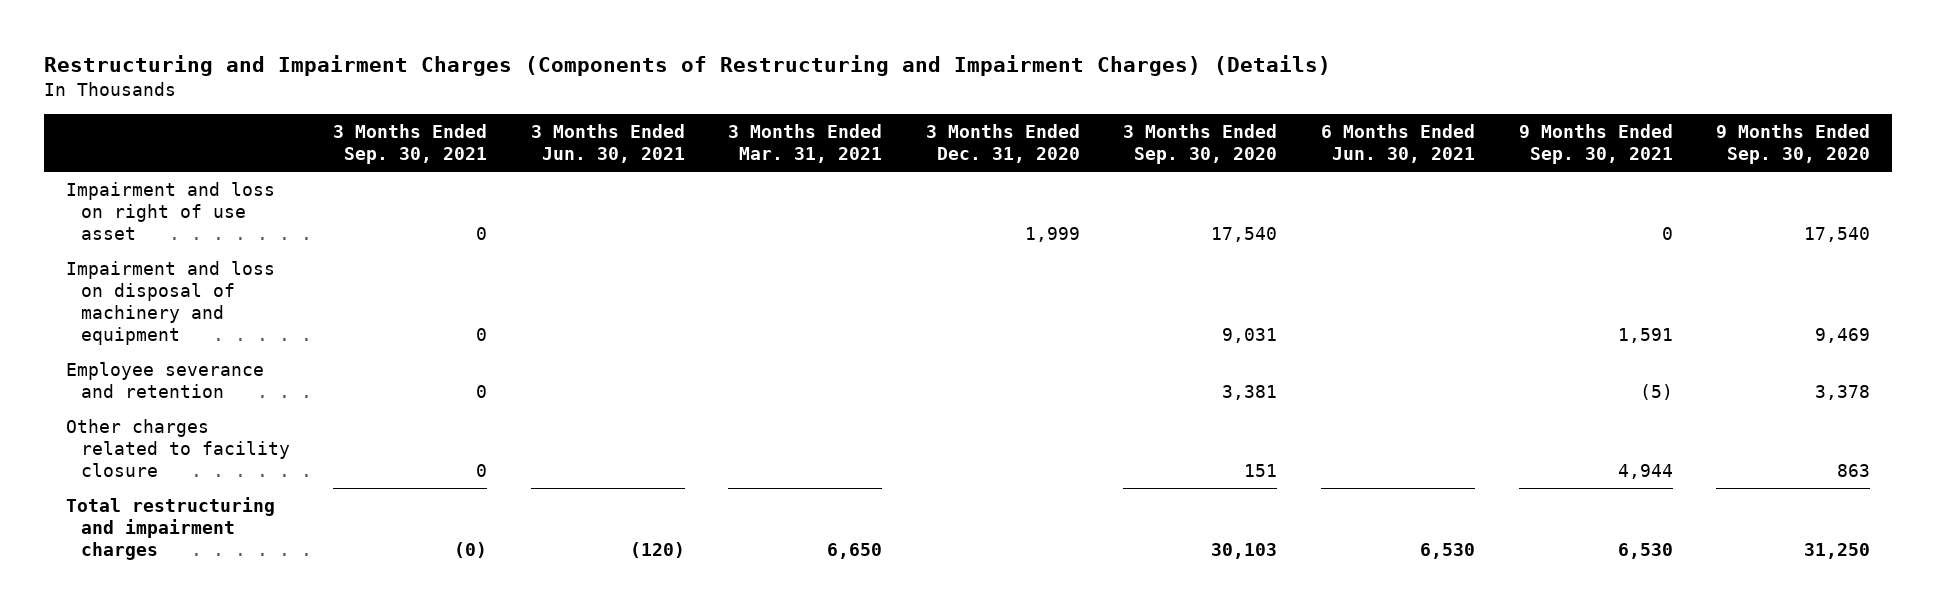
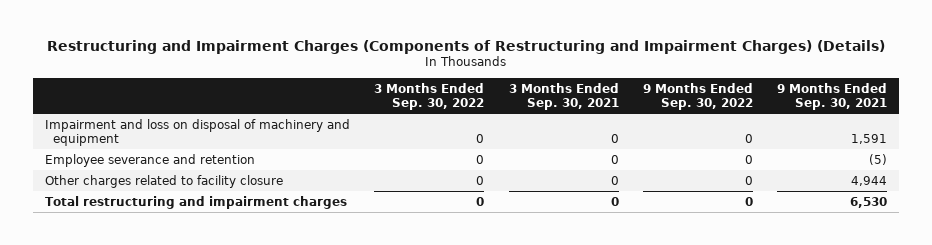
[530,124,685,164] 3 Months Ended Jun. 30, 2021 -> none
[728,124,883,164] 3 Months Ended Mar. 31, 2021 -> none
[925,124,1080,164] 3 Months Ended Dec. 31, 2020 -> none
[1123,124,1278,165] 3 Months Ended Sep. 30, 2020 -> none
[1320,124,1475,164] 6 Months Ended Jun. 30, 2021 -> none
[1716,124,1871,165] 9 Months Ended Sep. 30, 2020 -> none
none -> [374,82,485,111] 3 Months Ended Sep. 30, 2022
none -> [642,82,753,111] 9 Months Ended Sep. 30, 2022
[66,182,276,241] Impairment and loss on right of use asset -> none
[454,542,488,559] (0) -> [610,196,619,206] 0

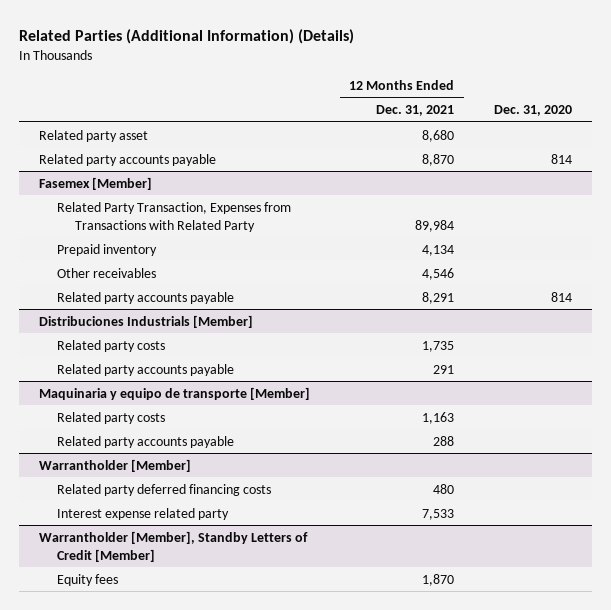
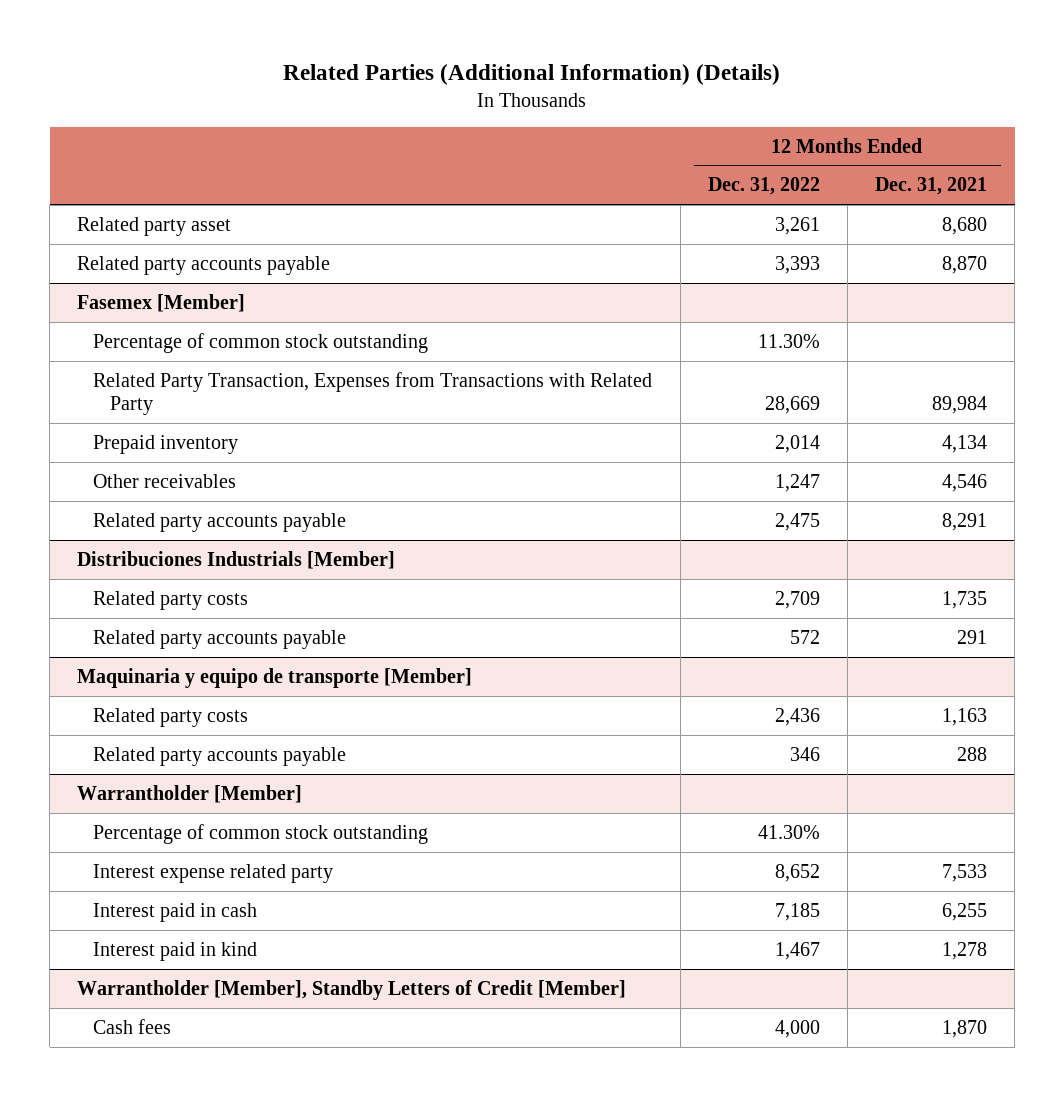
[494,105,573,117] Dec. 31, 2020 -> none
none -> [707,177,820,196] Dec. 31, 2022
none -> [93,332,429,353] Percentage of common stock outstanding
[56,483,271,496] Related party deferred financing costs -> none
none -> [93,823,429,844] Percentage of common stock outstanding
none -> [93,902,258,922] Interest paid in cash
none -> [93,941,258,961] Interest paid in kind
[56,573,118,586] Equity fees -> [93,1018,172,1034] Cash fees

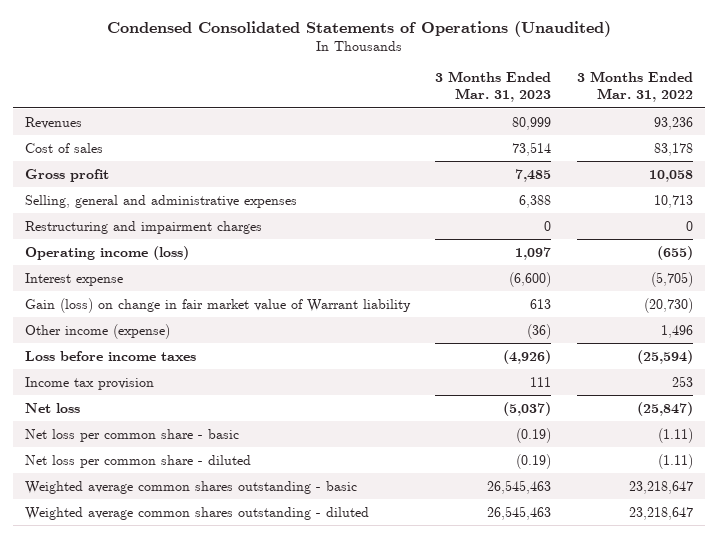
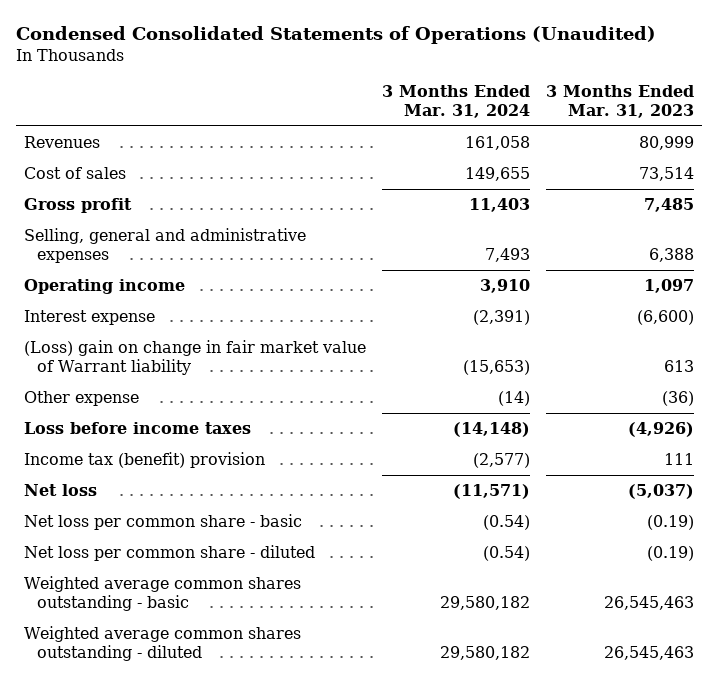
[576,71,693,102] 3 Months Ended Mar. 31, 2022 -> none
none -> [381,84,530,118] 3 Months Ended Mar. 31, 2024
[25,220,263,234] Restructuring and impairment charges -> none
[25,245,190,260] Operating income (loss) -> [23,278,185,294] Operating income
[25,297,412,313] Gain (loss) on change in fair market value of Warrant liability -> [23,339,366,375] (Loss) gain on change in fair market value of Warrant liability
[25,323,171,339] Other income (expense) -> [23,390,139,406] Other expense
[25,376,155,390] Income tax provision -> [23,451,265,468] Income tax (benefit) provision

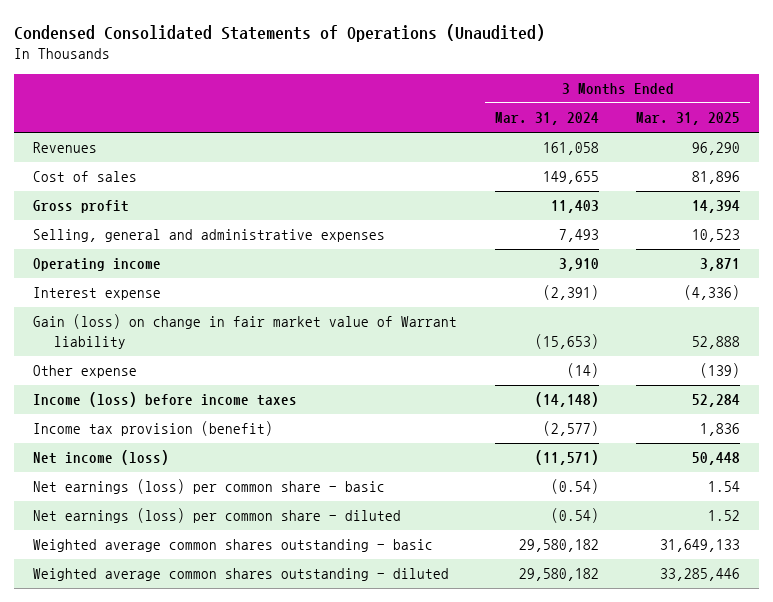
[545,84,694,118] 3 Months Ended Mar. 31, 2023 -> none
none -> [636,112,741,126] Mar. 31, 2025
[23,339,366,375] (Loss) gain on change in fair market value of Warrant liability -> [33,314,458,350] Gain (loss) on change in fair market value of Warrant liability
[23,421,251,434] Loss before income taxes -> [33,392,298,408] Income (loss) before income taxes
[23,451,265,468] Income tax (benefit) provision -> [33,421,274,437] Income tax provision (benefit)
[23,483,97,496] Net loss -> [33,450,170,466] Net income (loss)
[23,513,302,530] Net loss per common share - basic -> [33,479,386,495] Net earnings (loss) per common share - basic
[23,544,315,561] Net loss per common share - diluted -> [33,508,402,524] Net earnings (loss) per common share - diluted

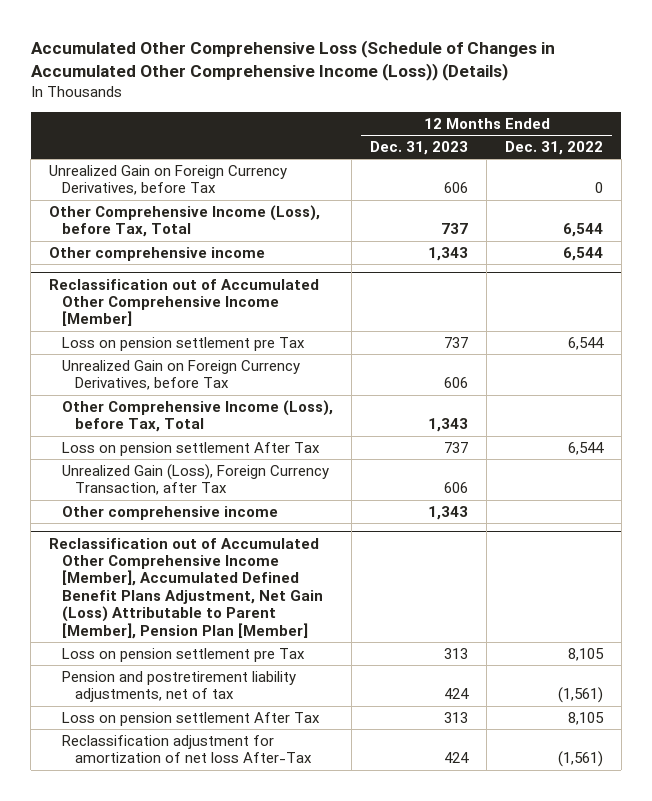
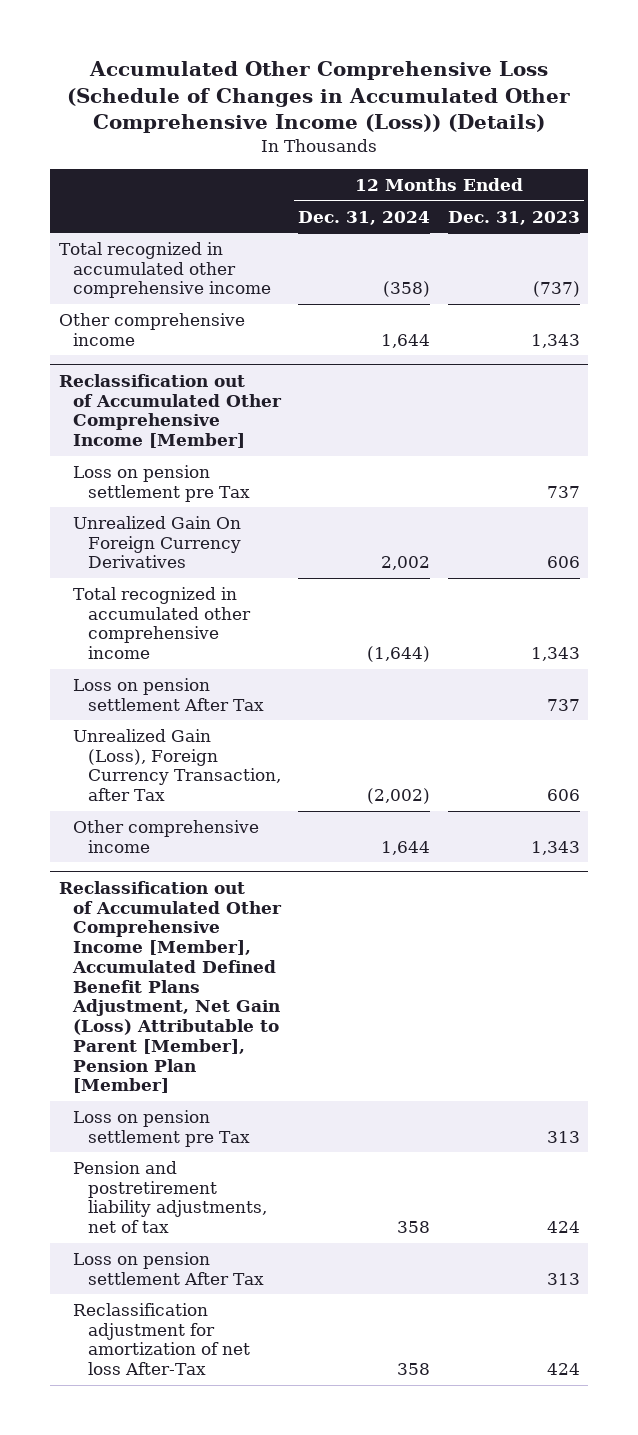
[504,141,603,156] Dec. 31, 2022 -> none
none -> [298,210,431,225] Dec. 31, 2024
[49,164,288,196] Unrealized Gain on Foreign Currency Derivatives, before Tax -> none
[49,204,321,238] Other Comprehensive Income (Loss), before Tax, Total -> [58,242,272,299] Total recognized in accumulated other comprehensive income
[441,223,469,235] 737 -> [532,281,580,298] (737)
[62,359,301,391] Unrealized Gain on Foreign Currency Derivatives, before Tax -> [73,516,242,569] Unrealized Gain On Foreign Currency Derivatives
[62,399,334,433] Other Comprehensive Income (Loss), before Tax, Total -> [73,587,251,660] Total recognized in accumulated other comprehensive income

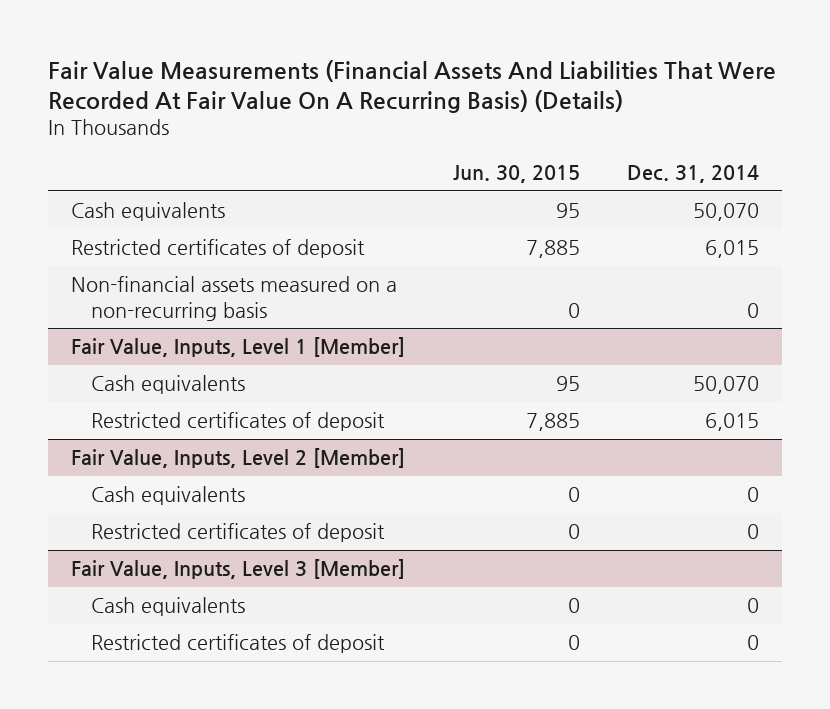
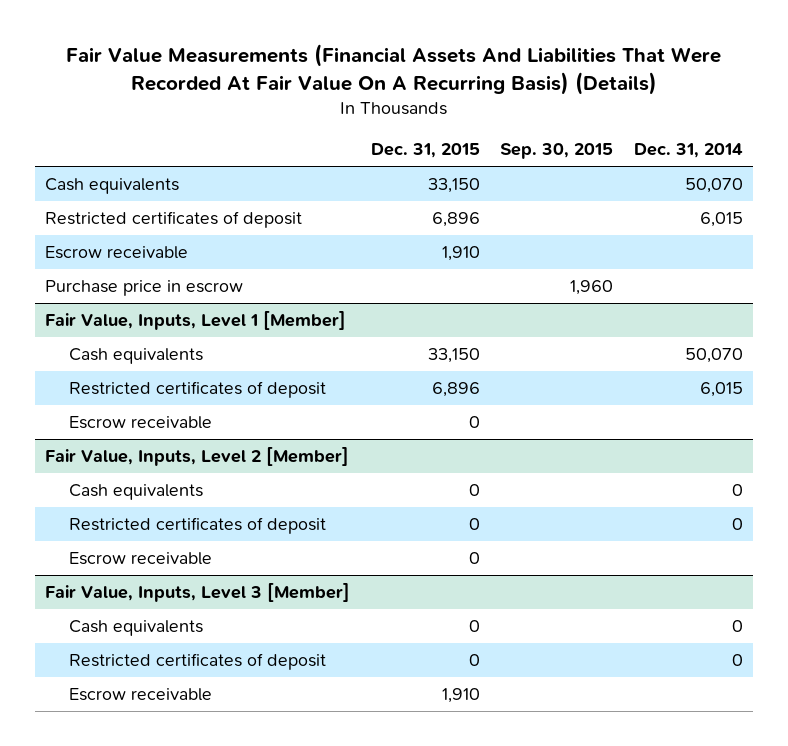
[452,165,580,184] Jun. 30, 2015 -> none
none -> [370,143,480,159] Dec. 31, 2015
none -> [500,143,614,160] Sep. 30, 2015
[71,276,398,321] Non-financial assets measured on a non-recurring basis -> none
none -> [45,246,189,260] Escrow receivable
none -> [45,280,244,297] Purchase price in escrow
none -> [69,416,213,430] Escrow receivable
none -> [69,552,213,566] Escrow receivable
none -> [69,688,213,702] Escrow receivable

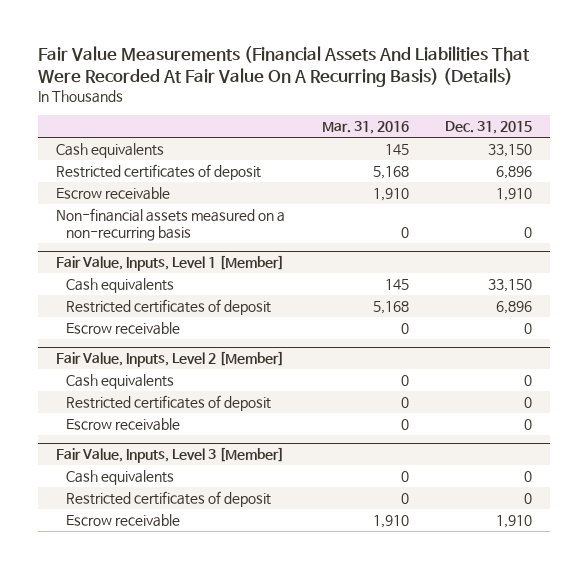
[500,143,614,160] Sep. 30, 2015 -> none
[633,143,743,159] Dec. 31, 2014 -> none
none -> [321,121,409,135] Mar. 31, 2016
[45,280,244,297] Purchase price in escrow -> none
none -> [56,208,286,241] Non-financial assets measured on a non-recurring basis

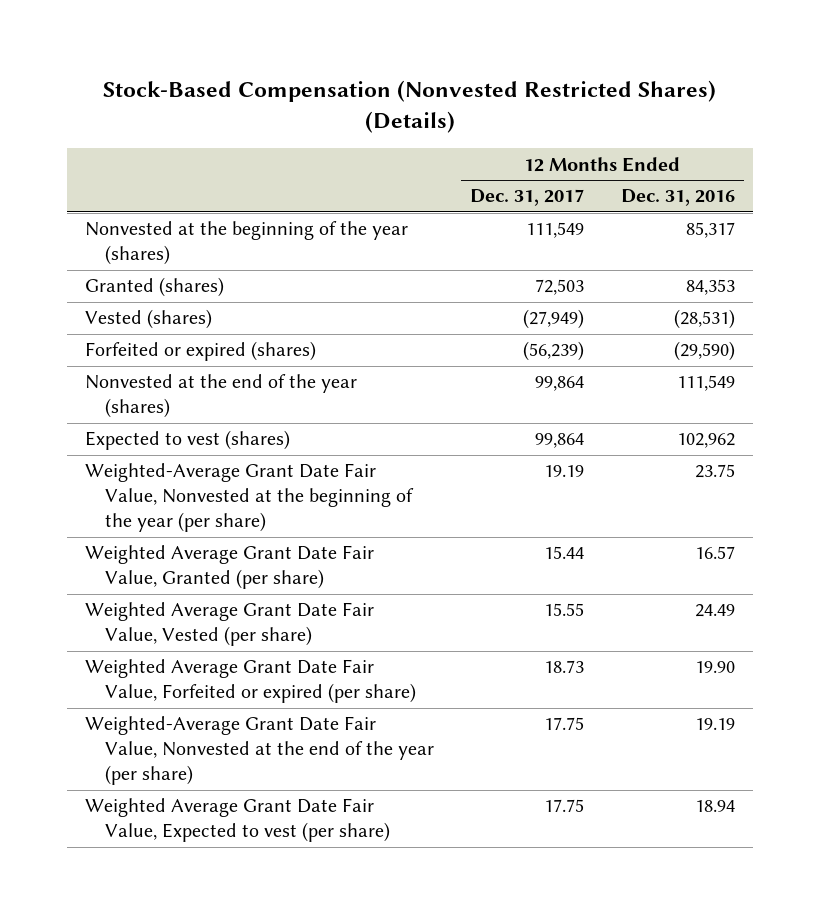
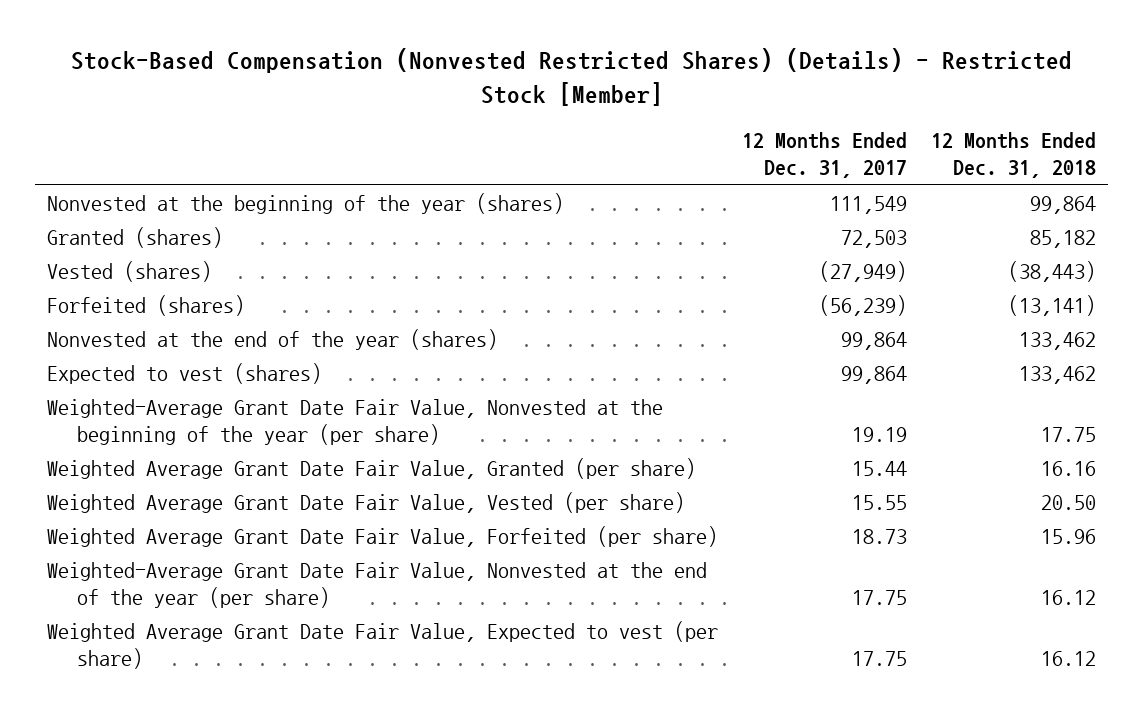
[102,80,716,134] Stock-Based Compensation (Nonvested Restricted Shares) (Details) -> [70,48,1072,106] Stock-Based Compensation (Nonvested Restricted Shares) (Details) - Restricted Stock [Member]
[620,189,735,207] Dec. 31, 2016 -> none
none -> [931,131,1097,179] 12 Months Ended Dec. 31, 2018
[84,341,316,362] Forfeited or expired (shares) -> [47,294,246,316] Forfeited (shares)
[84,659,416,704] Weighted Average Grant Date Fair Value, Forfeited or expired (per share) -> [47,525,719,547] Weighted Average Grant Date Fair Value, Forfeited (per share)

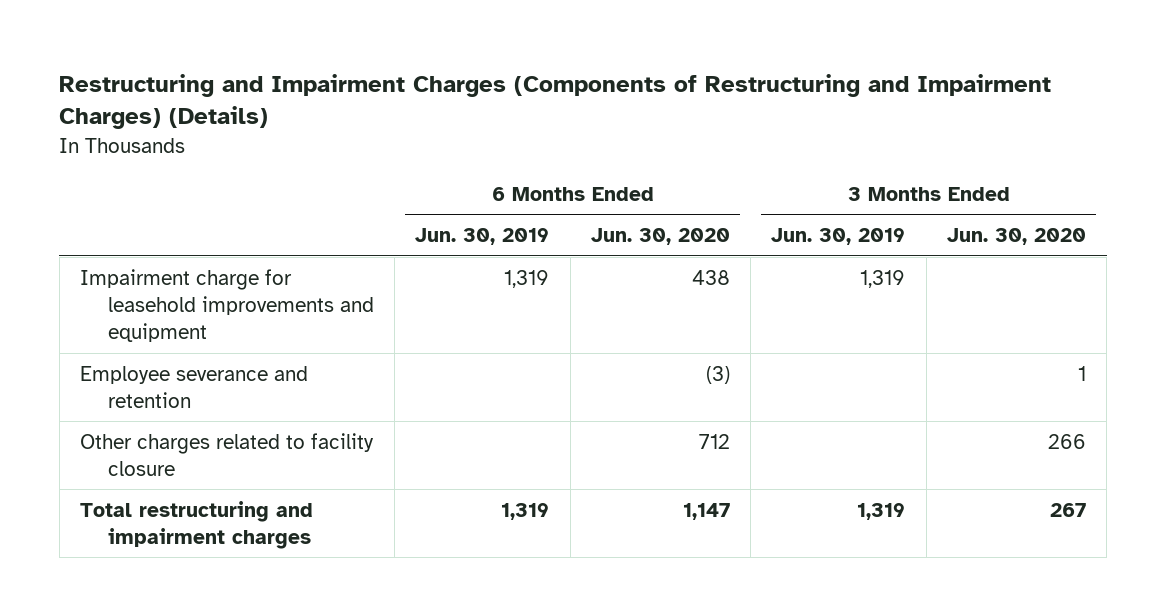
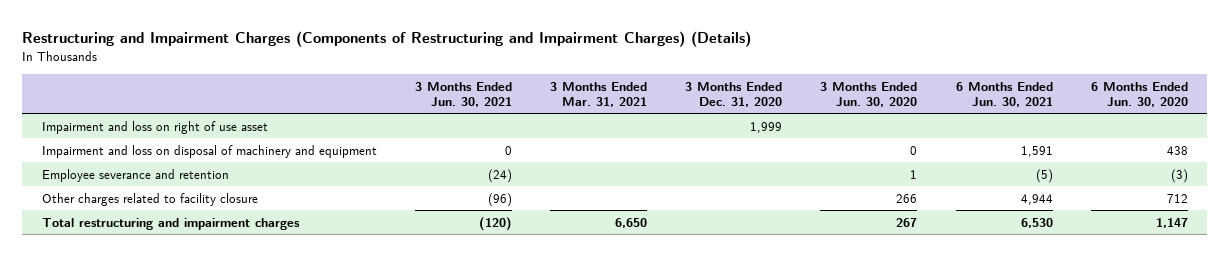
[415,228,550,246] Jun. 30, 2019 -> none
[771,228,906,246] Jun. 30, 2019 -> none
none -> [414,81,512,107] 3 Months Ended Jun. 30, 2021
none -> [550,81,648,107] 3 Months Ended Mar. 31, 2021
none -> [685,81,783,107] 3 Months Ended Dec. 31, 2020
none -> [955,81,1053,107] 6 Months Ended Jun. 30, 2021
[79,268,374,343] Impairment charge for leasehold improvements and equipment -> none
none -> [41,120,268,134] Impairment and loss on right of use asset
none -> [41,144,377,158] Impairment and loss on disposal of machinery and equipment

